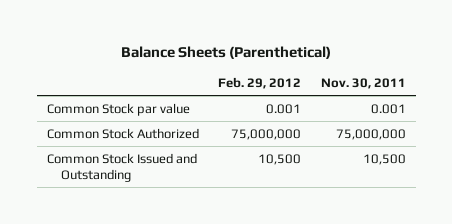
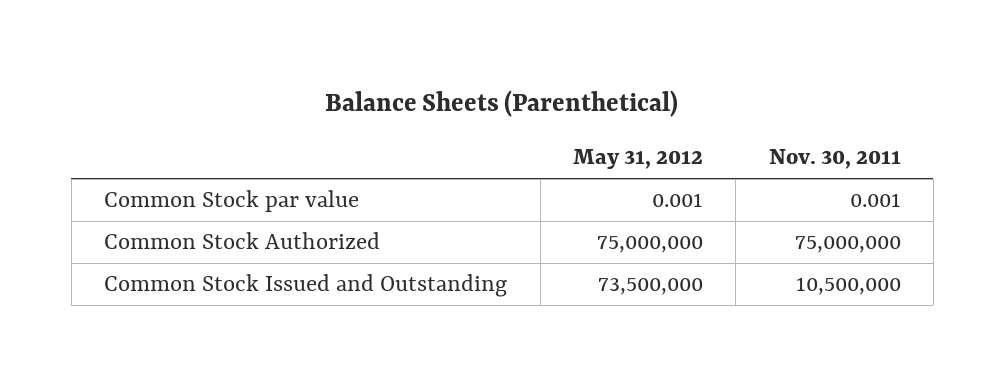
[218,76,302,89] Feb. 29, 2012 -> none
none -> [572,149,703,170] May 31, 2012
[362,153,406,165] 10,500 -> [795,277,901,296] 10,500,000

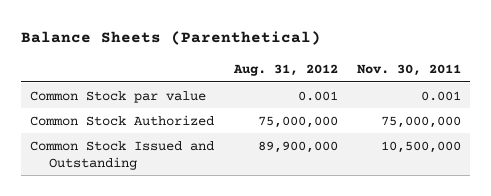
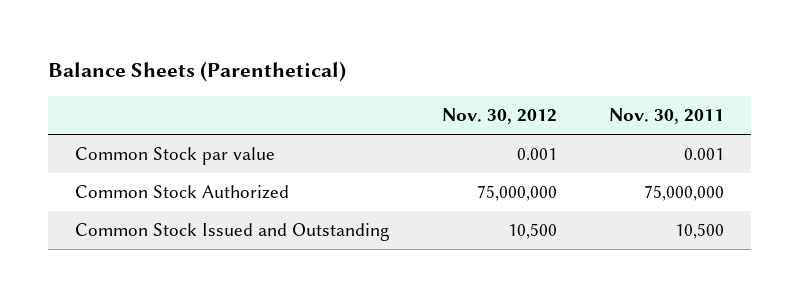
[232,64,338,77] Aug. 31, 2012 -> none
none -> [441,108,557,125] Nov. 30, 2012
[380,140,461,153] 10,500,000 -> [675,223,725,240] 10,500

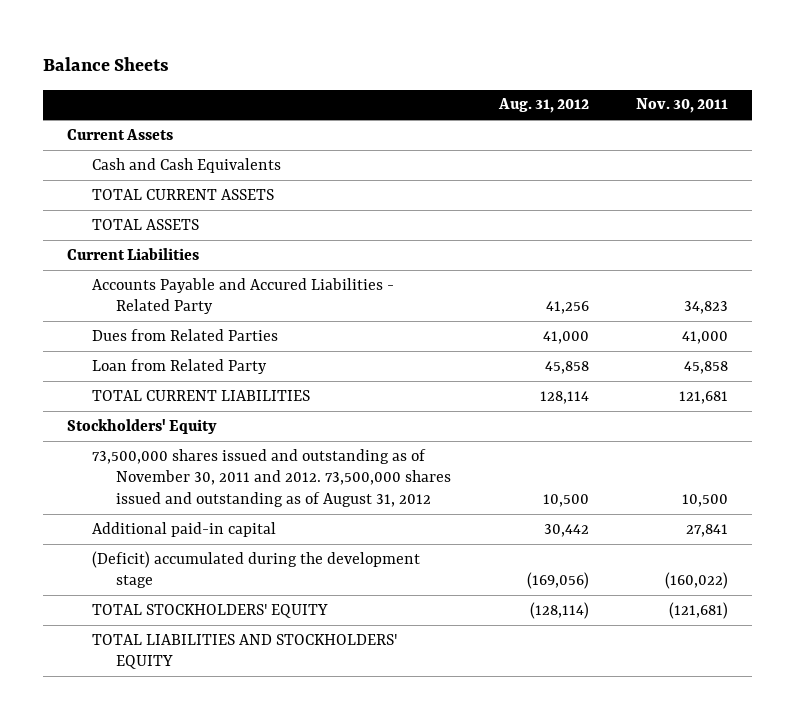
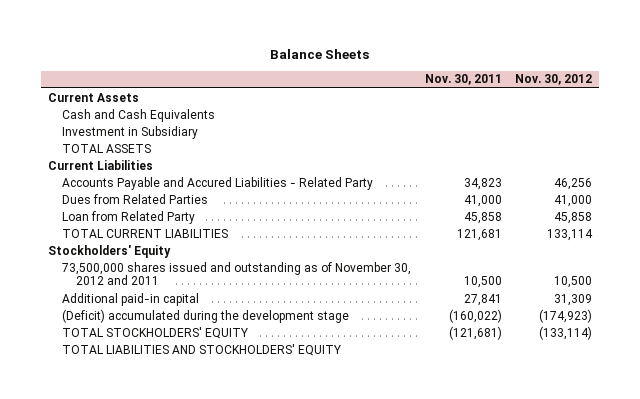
[497,98,589,114] Aug. 31, 2012 -> none
none -> [515,74,593,86] Nov. 30, 2012
[91,188,274,200] TOTAL CURRENT ASSETS -> none
none -> [61,125,198,139] Investment in Subsidiary
[91,448,451,507] 73,500,000 shares issued and outstanding as of November 30, 2011 and 2012. 73,500,000 shares issued and outstanding as of August 31, 2012 -> [61,261,411,286] 73,500,000 shares issued and outstanding as of November 30, 2012 and 2011

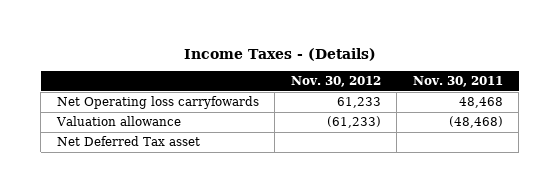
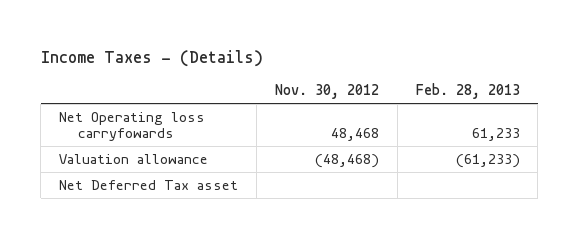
[412,76,503,88] Nov. 30, 2011 -> none
none -> [415,83,520,100] Feb. 28, 2013
[336,97,381,109] 61,233 -> [330,128,379,142] 48,468
[326,116,381,129] (61,233) -> [314,153,379,168] (48,468)

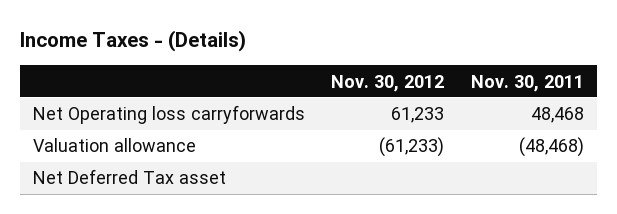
[415,83,520,100] Feb. 28, 2013 -> none
none -> [470,74,584,92] Nov. 30, 2011
[59,111,206,142] Net Operating loss carryfowards -> [32,105,305,125] Net Operating loss carryforwards
[330,128,379,142] 48,468 -> [391,107,445,124] 61,233
[314,153,379,168] (48,468) -> [379,137,445,158] (61,233)

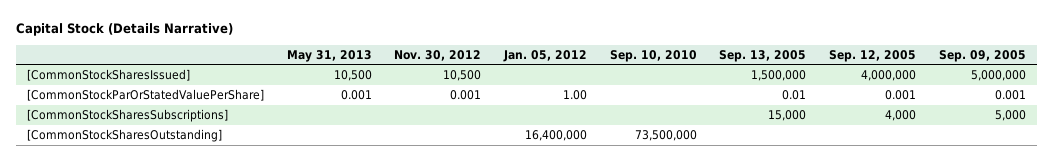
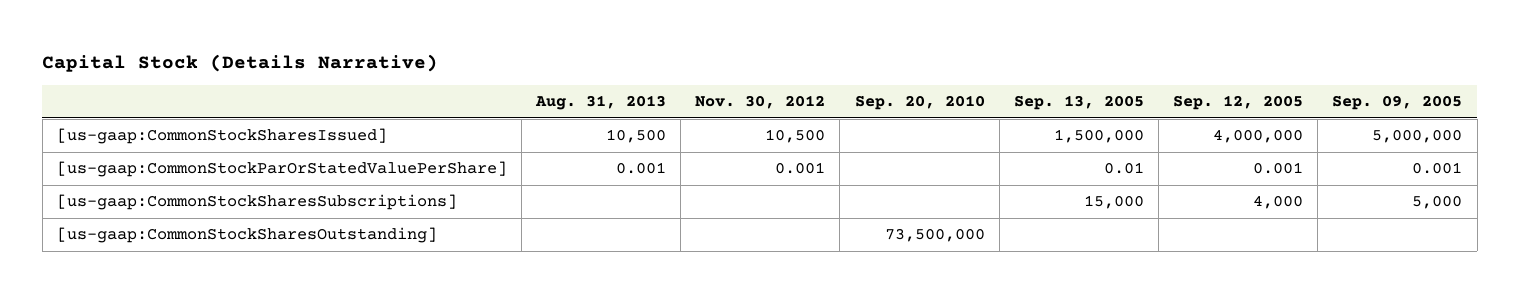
[286,49,372,62] May 31, 2013 -> none
[503,49,588,62] Jan. 05, 2012 -> none
[609,49,697,62] Sep. 10, 2010 -> none
none -> [534,95,666,111] Aug. 31, 2013
none -> [854,95,985,111] Sep. 20, 2010
[26,69,190,82] [CommonStockSharesIssued] -> [56,128,387,145] [us-gaap:CommonStockSharesIssued]
[26,89,264,102] [CommonStockParOrStatedValuePerShare] -> [56,161,507,178] [us-gaap:CommonStockParOrStatedValuePerShare]
[26,109,228,123] [CommonStockSharesSubscriptions] -> [56,194,457,211] [us-gaap:CommonStockSharesSubscriptions]
[26,129,222,143] [CommonStockSharesOutstanding] -> [56,227,437,244] [us-gaap:CommonStockSharesOutstanding]

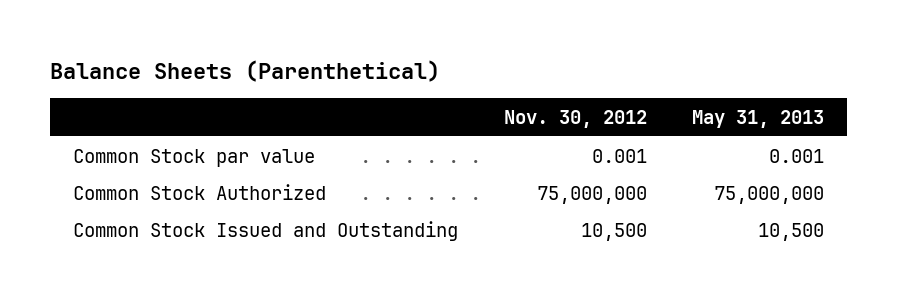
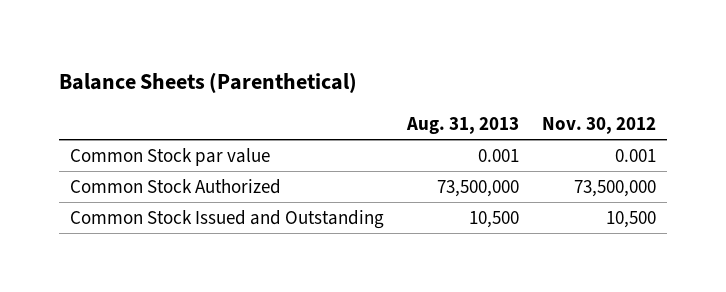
[692,110,825,129] May 31, 2013 -> none
none -> [405,116,519,134] Aug. 31, 2013
[536,185,647,204] 75,000,000 -> [573,179,656,197] 73,500,000

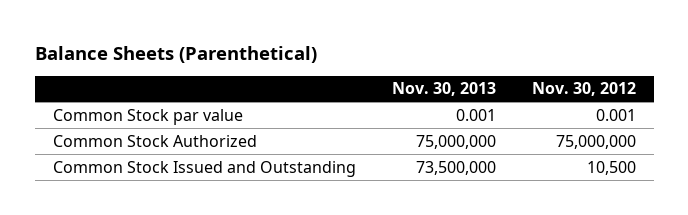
[405,116,519,134] Aug. 31, 2013 -> none
none -> [391,82,496,97] Nov. 30, 2013
[573,179,656,197] 73,500,000 -> [555,134,636,149] 75,000,000

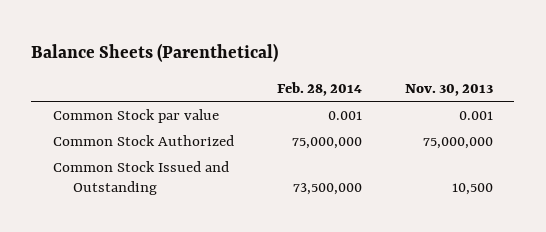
[531,82,636,97] Nov. 30, 2012 -> none
none -> [276,81,362,96] Feb. 28, 2014
[415,160,496,175] 73,500,000 -> [451,183,493,196] 10,500

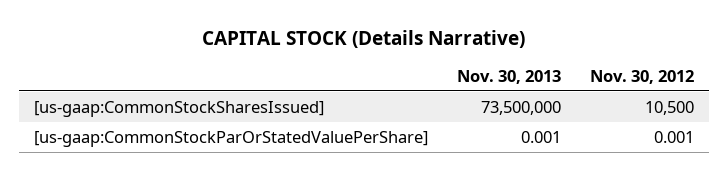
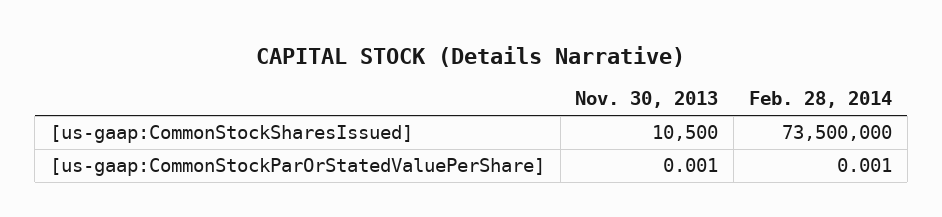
[589,69,694,84] Nov. 30, 2012 -> none
none -> [748,91,892,109] Feb. 28, 2014
[480,100,561,115] 73,500,000 -> [652,125,719,142] 10,500

